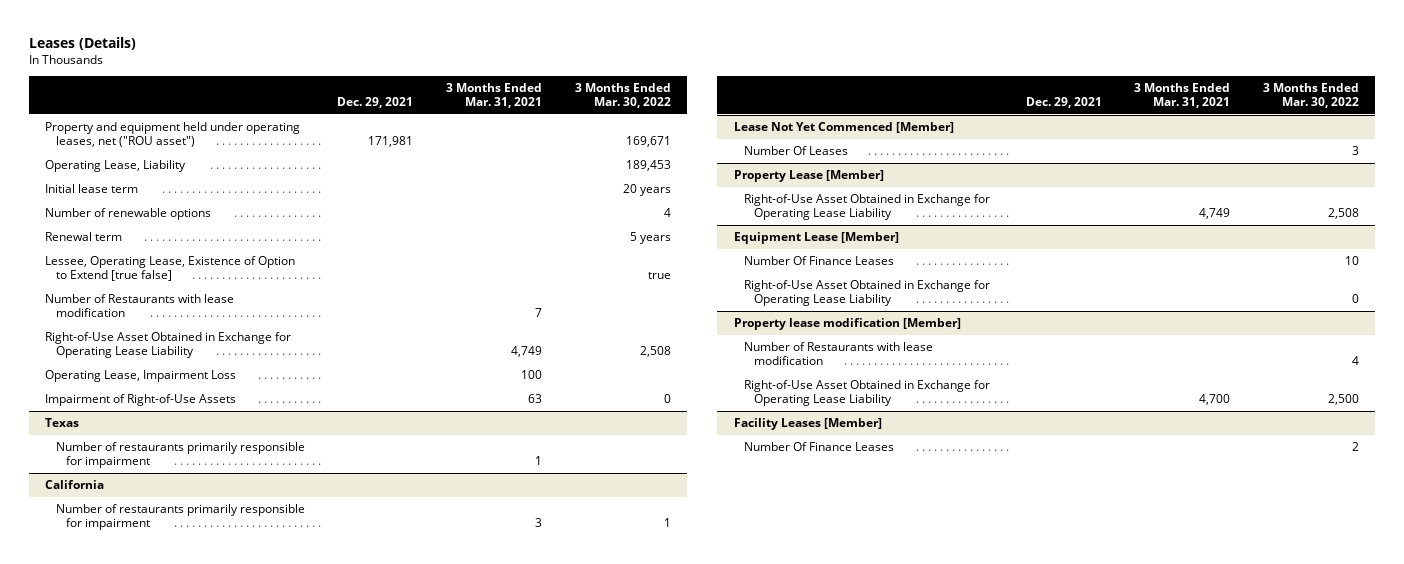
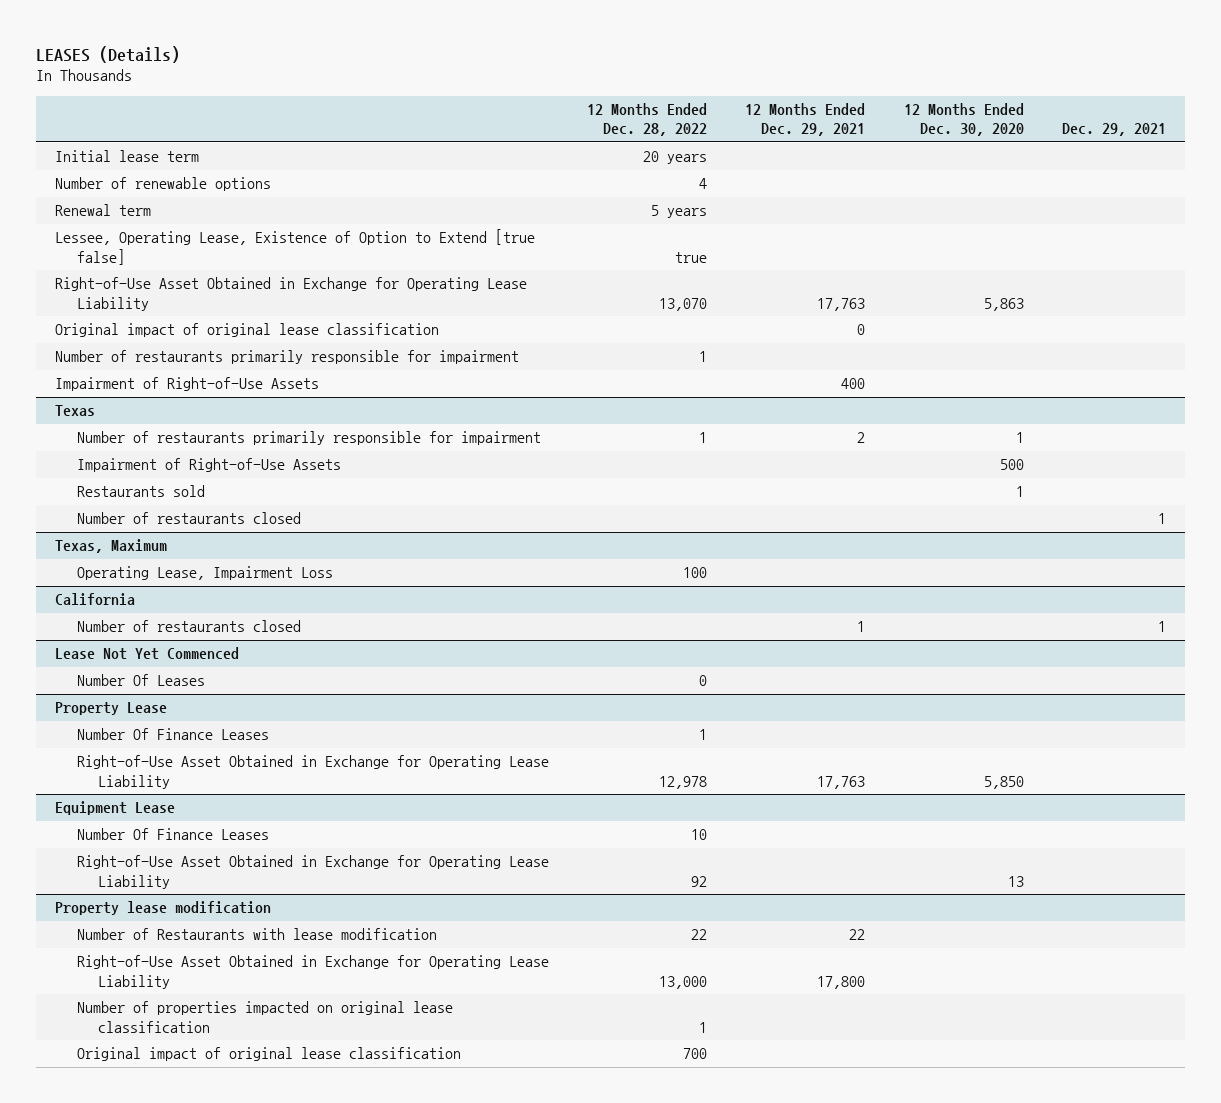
[28,36,136,50] Leases (Details) -> [35,45,180,63] LEASES (Details)
[446,83,543,109] 3 Months Ended Mar. 31, 2021 -> none
[574,83,671,109] 3 Months Ended Mar. 30, 2022 -> none
none -> [586,103,707,137] 12 Months Ended Dec. 28, 2022
none -> [745,103,866,137] 12 Months Ended Dec. 29, 2021
none -> [903,103,1024,137] 12 Months Ended Dec. 30, 2020
[45,122,301,148] Property and equipment held under operating leases, net ("ROU asset") -> none
[45,160,187,173] Operating Lease, Liability -> none
[45,294,235,318] Number of Restaurants with lease modification -> none
[45,370,237,383] Operating Lease, Impairment Loss -> none
none -> [55,323,440,338] Original impact of original lease classification
none -> [55,350,520,365] Number of restaurants primarily responsible for impairment
none -> [76,458,341,473] Impairment of Right-of-Use Assets
none -> [76,485,205,498] Restaurants sold
none -> [76,512,301,525] Number of restaurants closed
none -> [55,539,168,554] Texas, Maximum
none -> [76,566,333,581] Operating Lease, Impairment Loss
[55,504,305,531] Number of restaurants primarily responsible for impairment -> none
none -> [76,620,301,633] Number of restaurants closed
[733,122,954,134] Lease Not Yet Commenced [Member] -> [55,647,240,661] Lease Not Yet Commenced
[733,170,884,183] Property Lease [Member] -> [55,702,168,716] Property Lease
none -> [76,728,269,741] Number Of Finance Leases
[733,232,899,245] Equipment Lease [Member] -> [55,801,176,816] Equipment Lease
[733,318,961,331] Property lease modification [Member] -> [55,901,272,916] Property lease modification
[733,418,882,431] Facility Leases [Member] -> none
[743,442,894,452] Number Of Finance Leases -> none
none -> [76,1001,453,1033] Number of properties impacted on original lease classification
none -> [76,1047,461,1062] Original impact of original lease classification

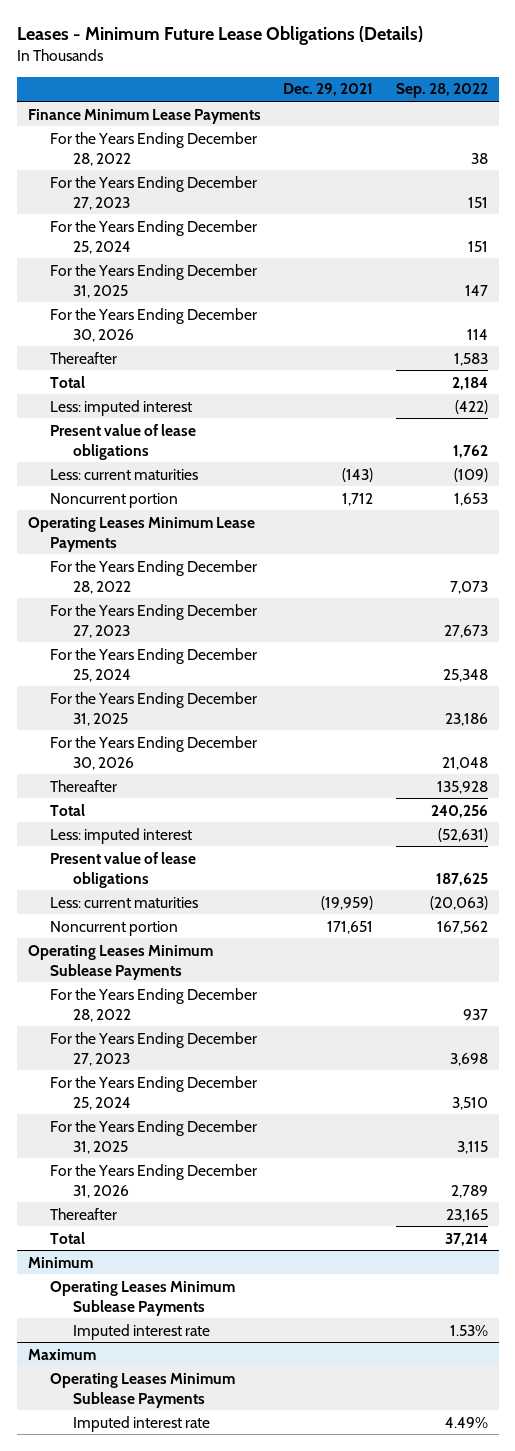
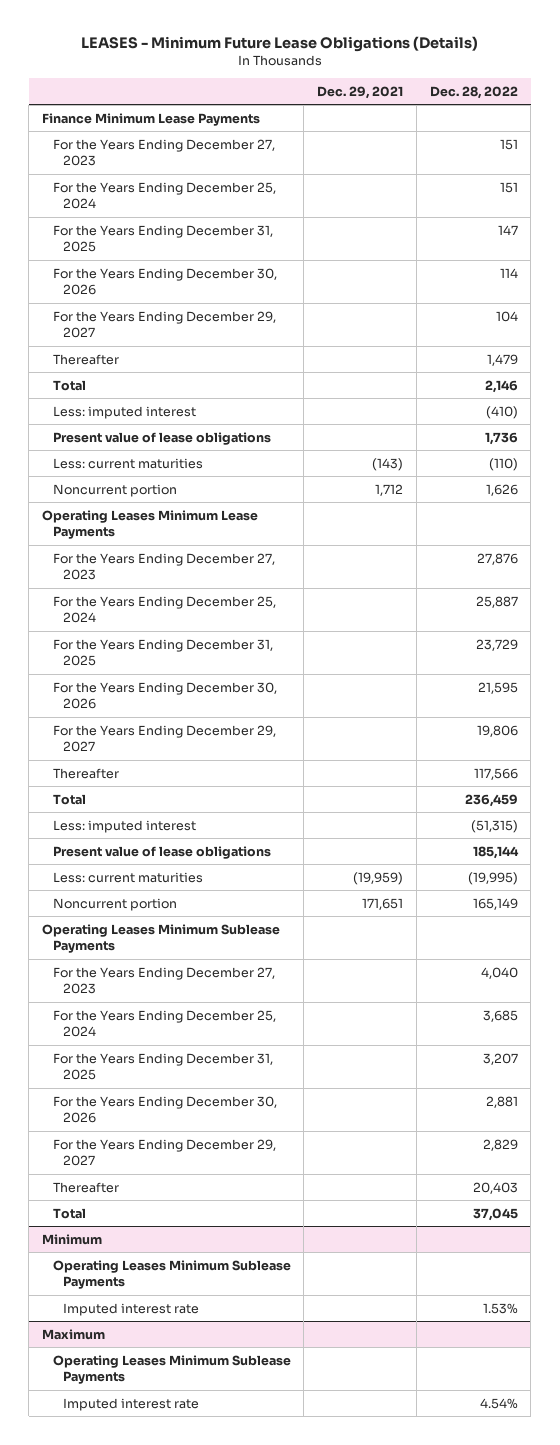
[16,26,423,46] Leases - Minimum Future Lease Obligations (Details) -> [80,36,478,53] LEASES - Minimum Future Lease Obligations (Details)
[395,83,488,99] Sep. 28, 2022 -> none
none -> [429,85,518,99] Dec. 28, 2022
[50,131,258,166] For the Years Ending December 28, 2022 -> none
none -> [52,310,276,339] For the Years Ending December 29, 2027
[50,559,258,594] For the Years Ending December 28, 2022 -> none
none -> [52,724,276,753] For the Years Ending December 29, 2027
[50,987,258,1022] For the Years Ending December 28, 2022 -> none
[50,1163,258,1198] For the Years Ending December 31, 2026 -> [52,1095,277,1124] For the Years Ending December 30, 2026
none -> [52,1138,276,1167] For the Years Ending December 29, 2027

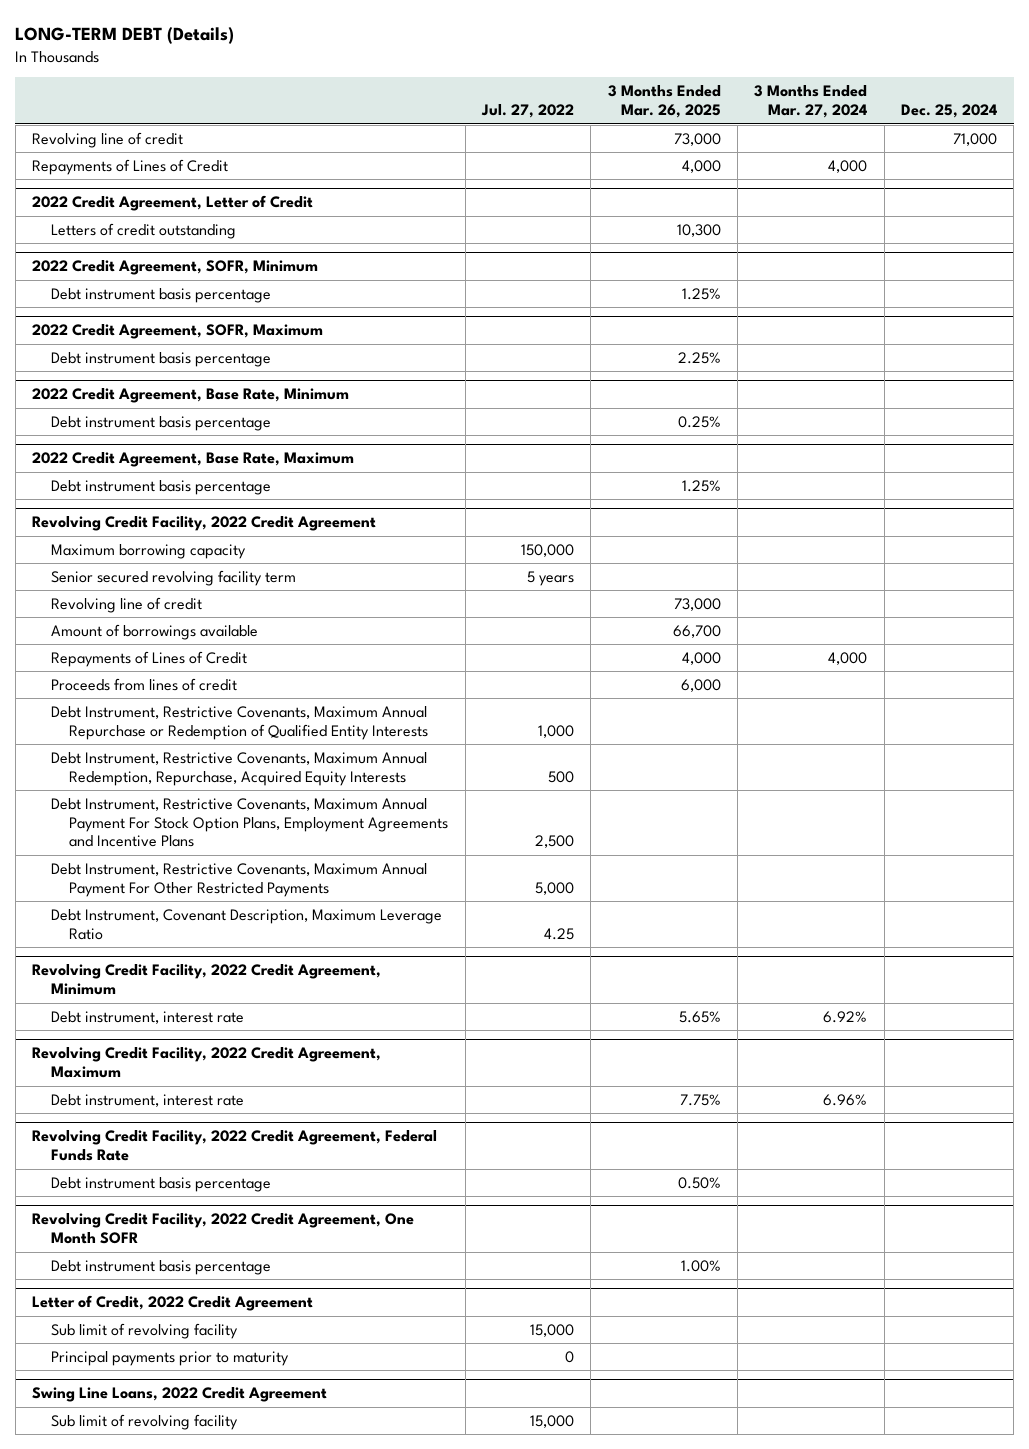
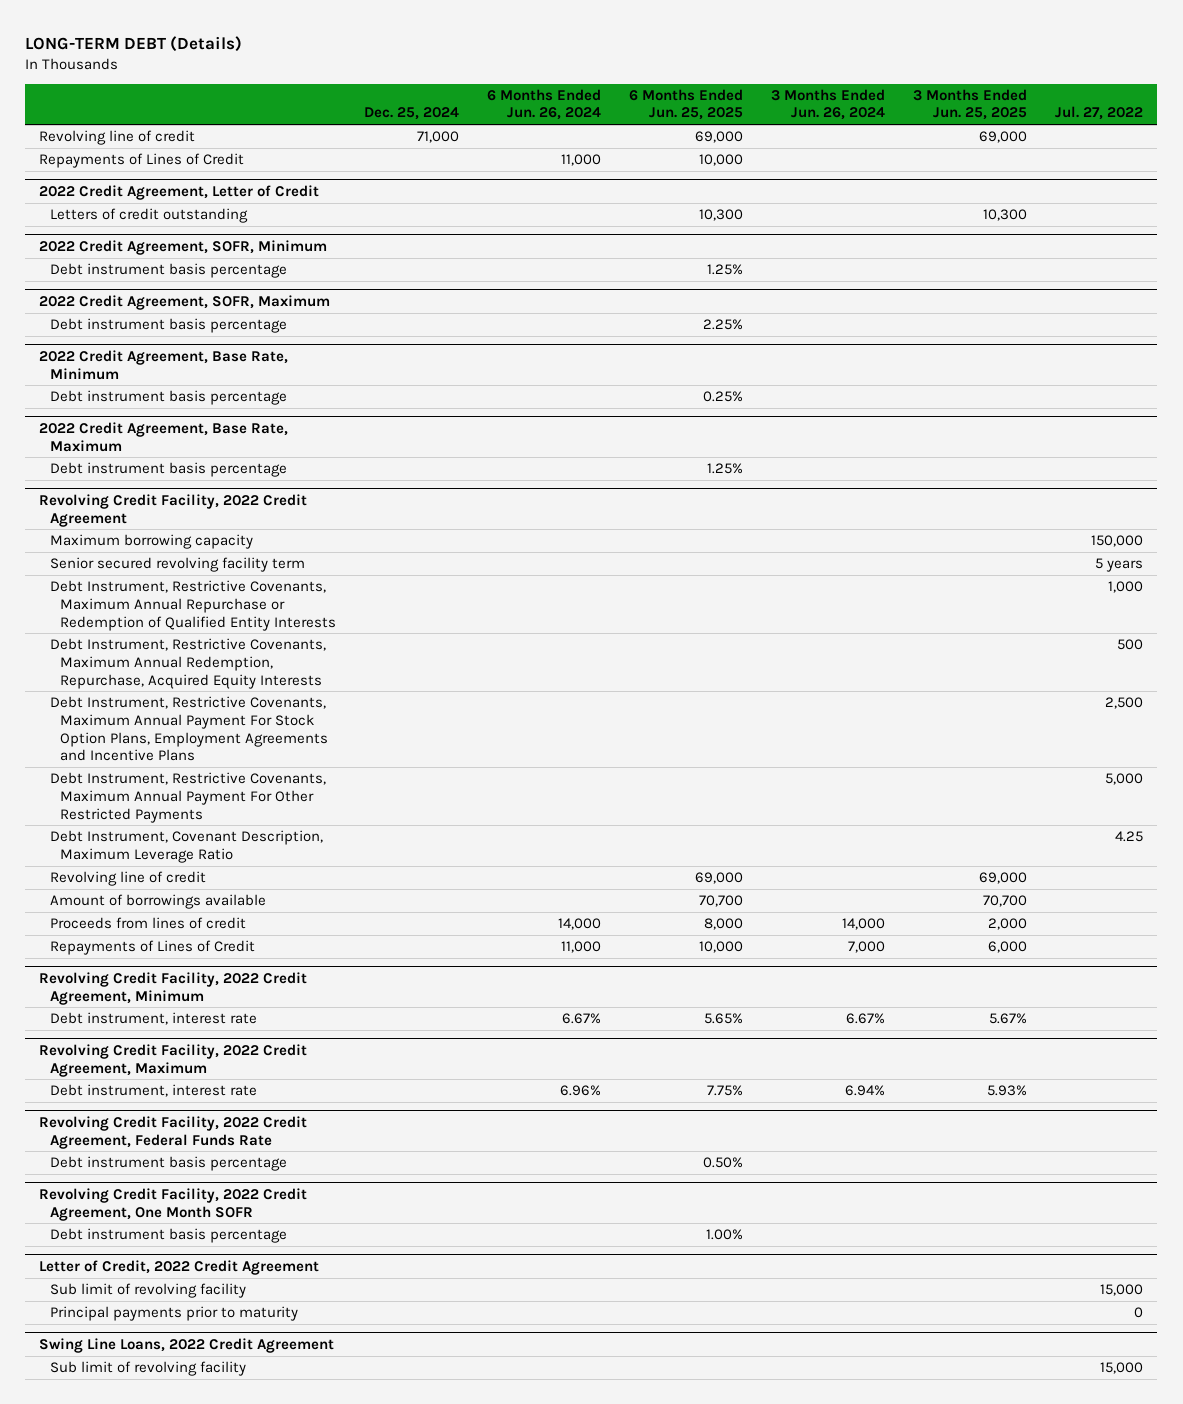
[607,85,721,119] 3 Months Ended Mar. 26, 2025 -> none
[754,85,868,119] 3 Months Ended Mar. 27, 2024 -> none
none -> [487,88,602,121] 6 Months Ended Jun. 26, 2024
none -> [629,88,744,121] 6 Months Ended Jun. 25, 2025
none -> [771,88,886,121] 3 Months Ended Jun. 26, 2024
none -> [913,88,1028,121] 3 Months Ended Jun. 25, 2025
[50,596,202,613] Revolving line of credit -> [49,871,206,887] Revolving line of credit
[50,623,258,640] Amount of borrowings available -> [49,894,266,910] Amount of borrowings available
[50,677,237,691] Proceeds from lines of credit -> [49,917,246,930] Proceeds from lines of credit
[50,650,247,667] Repayments of Lines of Credit -> [49,940,255,956] Repayments of Lines of Credit

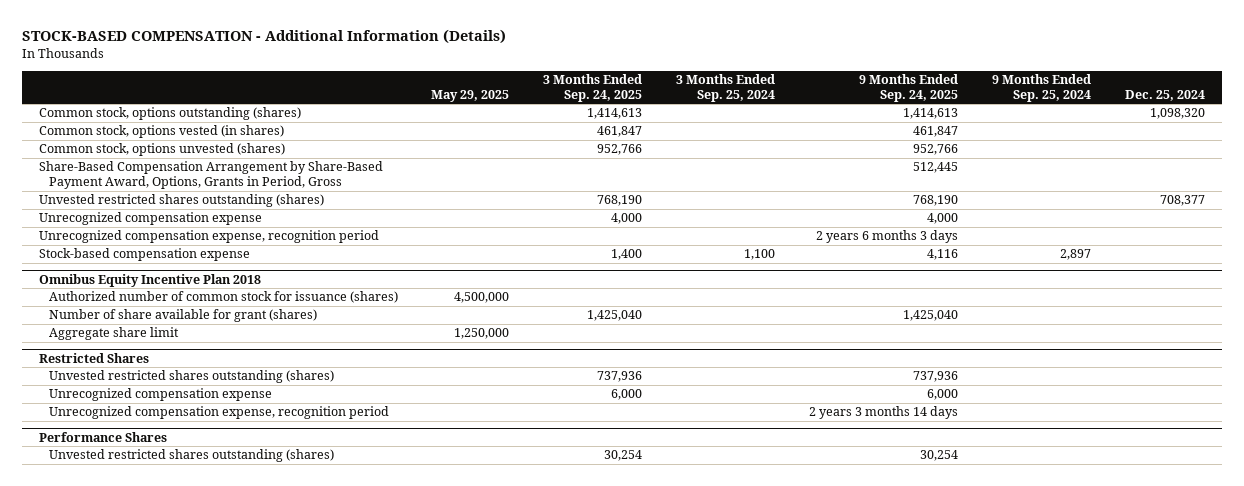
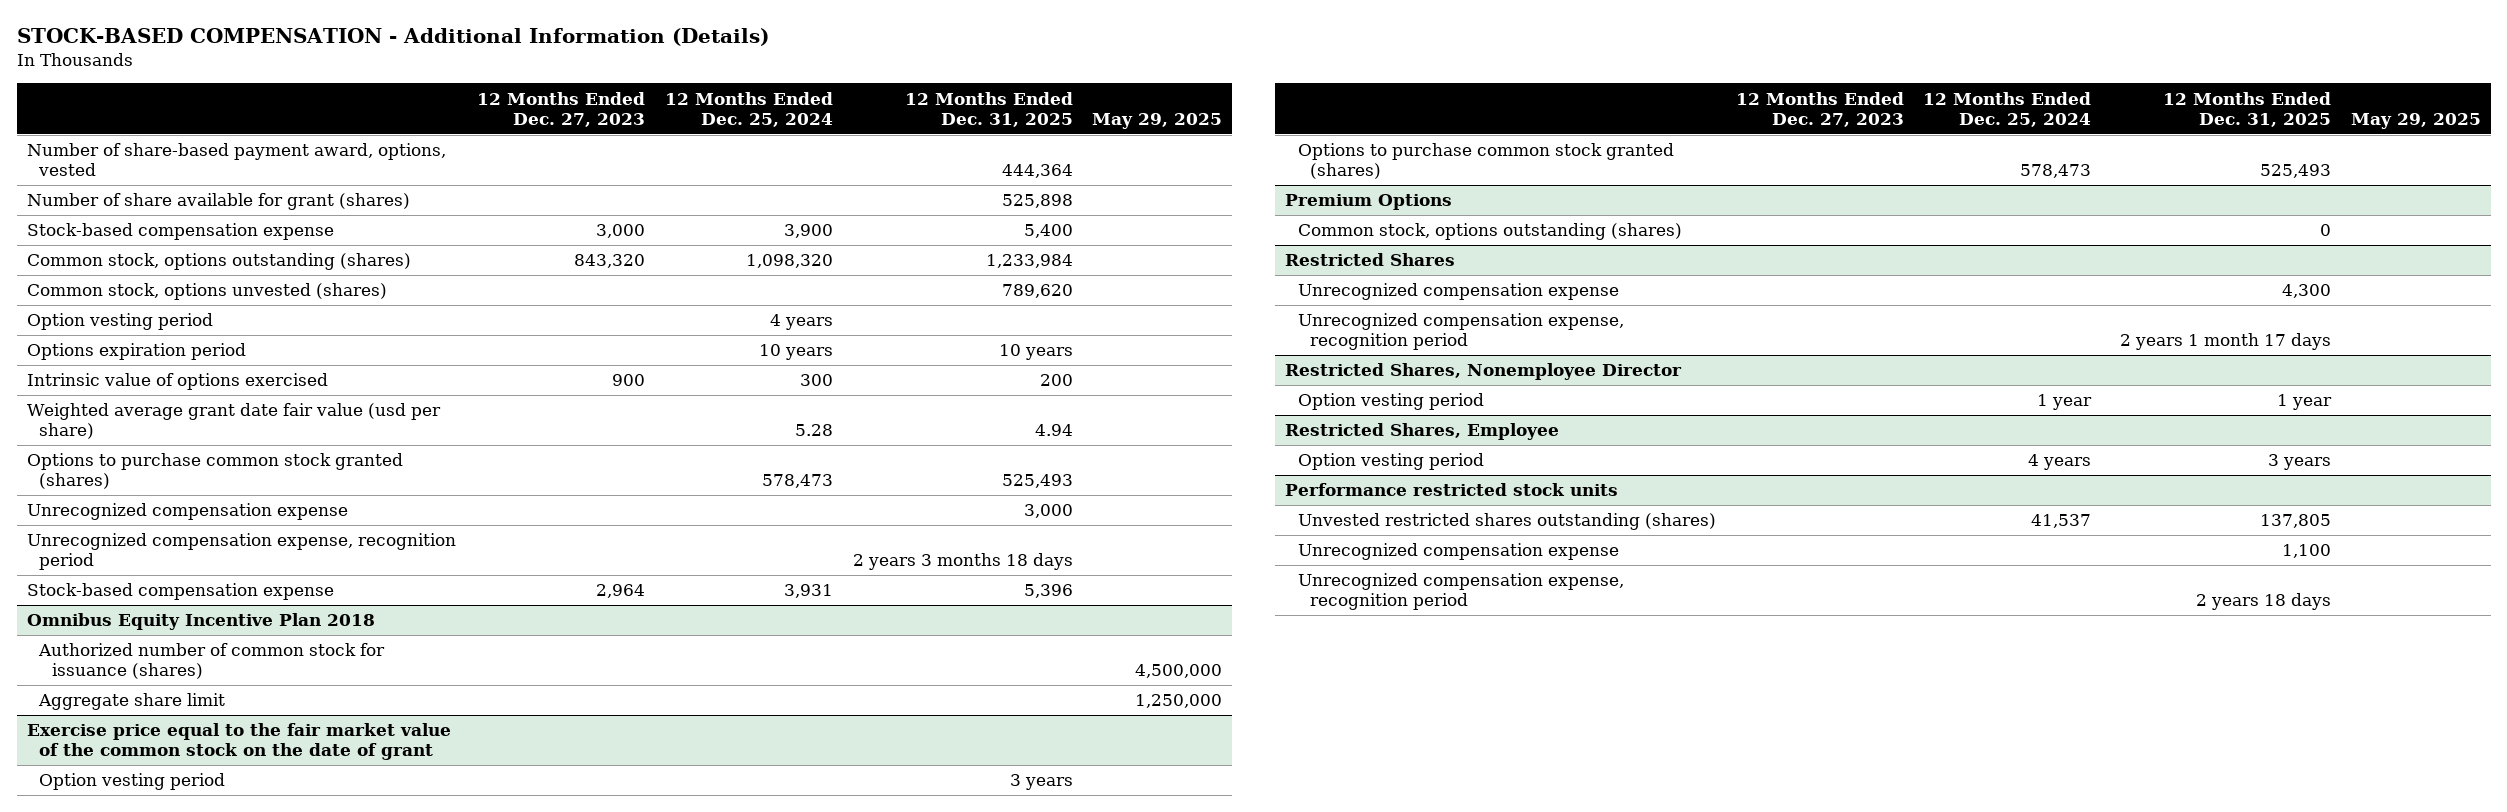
[543,73,643,102] 3 Months Ended Sep. 24, 2025 -> none
[676,73,776,102] 3 Months Ended Sep. 25, 2024 -> none
[859,73,959,102] 9 Months Ended Sep. 24, 2025 -> none
[992,73,1092,102] 9 Months Ended Sep. 25, 2024 -> none
[1124,89,1205,101] Dec. 25, 2024 -> none
none -> [477,91,646,127] 12 Months Ended Dec. 27, 2023
none -> [664,91,833,127] 12 Months Ended Dec. 25, 2024
none -> [904,91,1073,127] 12 Months Ended Dec. 31, 2025
none -> [26,143,446,177] Number of share-based payment award, options, vested
none -> [26,193,410,211] Number of share available for grant (shares)
none -> [26,223,334,241] Stock-based compensation expense
[38,125,284,139] Common stock, options vested (in shares) -> none
[38,194,324,208] Unvested restricted shares outstanding (shares) -> none
none -> [26,313,213,331] Option vesting period
none -> [26,343,246,361] Options expiration period
none -> [26,373,328,391] Intrinsic value of options exercised
none -> [26,403,441,440] Weighted average grant date fair value (usd per share)
[38,161,383,190] Share-Based Compensation Arrangement by Share-Based Payment Award, Options, Grants in Period, Gross -> [26,453,403,490] Options to purchase common stock granted (shares)
[48,309,317,323] Number of share available for grant (shares) -> none
none -> [26,723,451,761] Exercise price equal to the fair market value of the common stock on the date of grant
none -> [39,773,226,791] Option vesting period
none -> [1297,143,1674,180] Options to purchase common stock granted (shares)
none -> [1284,194,1452,211] Premium Options
none -> [1297,223,1682,241] Common stock, options outstanding (shares)
[48,370,334,384] Unvested restricted shares outstanding (shares) -> none
[38,431,167,442] Performance Shares -> none
[48,449,334,463] Unvested restricted shares outstanding (shares) -> none
none -> [1284,363,1682,381] Restricted Shares, Nonemployee Director
none -> [1297,393,1484,411] Option vesting period
none -> [1284,423,1559,441] Restricted Shares, Employee
none -> [1297,453,1484,471] Option vesting period
none -> [1284,483,1618,497] Performance restricted stock units
none -> [1297,513,1716,531] Unvested restricted shares outstanding (shares)
none -> [1297,543,1619,561] Unrecognized compensation expense
none -> [1297,573,1624,611] Unrecognized compensation expense, recognition period

